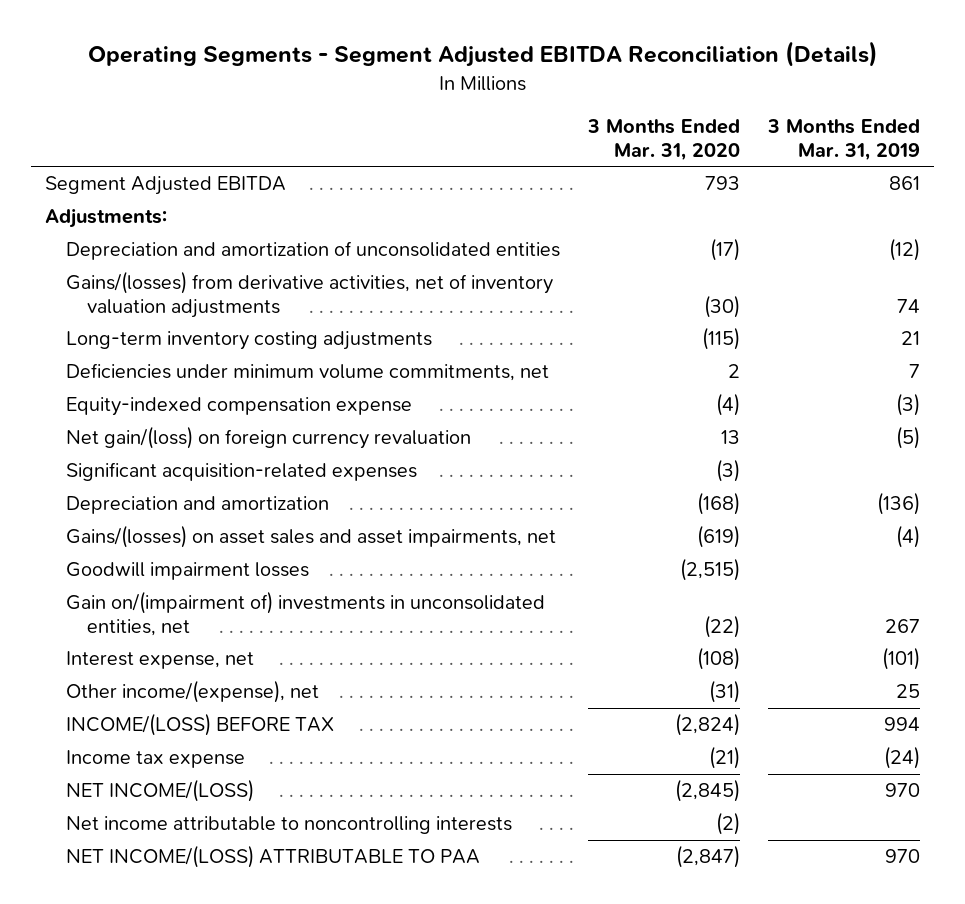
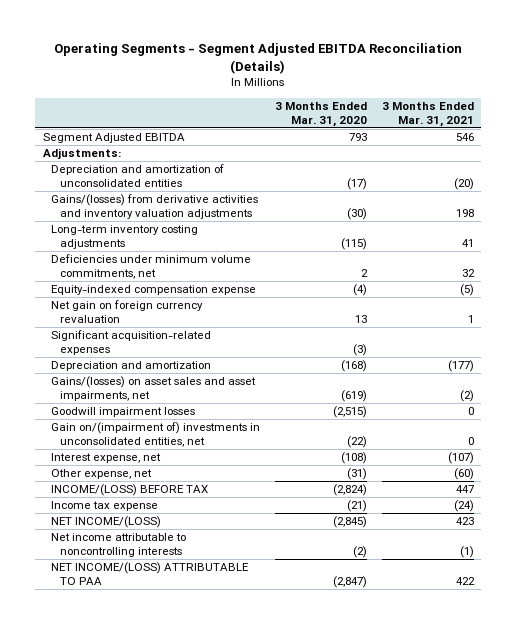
[767,119,921,161] 3 Months Ended Mar. 31, 2019 -> none
none -> [381,101,474,127] 3 Months Ended Mar. 31, 2021
[66,271,554,318] Gains/(losses) from derivative activities, net of inventory valuation adjustments -> [51,194,259,219] Gains/(losses) from derivative activities and inventory valuation adjustments
[66,426,472,450] Net gain/(loss) on foreign currency revaluation -> [51,300,204,323] Net gain on foreign currency revaluation
[66,680,320,704] Other income/(expense), net -> [51,469,153,480] Other expense, net

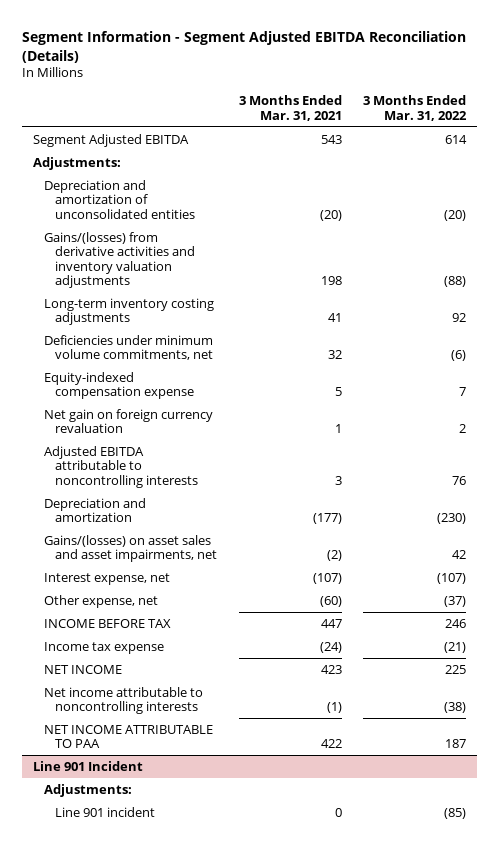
[54,43,463,74] Operating Segments - Segment Adjusted EBITDA Reconciliation (Details) -> [22,30,467,63] Segment Information - Segment Adjusted EBITDA Reconciliation (Details)
[275,101,368,127] 3 Months Ended Mar. 31, 2020 -> none
none -> [363,95,468,121] 3 Months Ended Mar. 31, 2022
[455,133,474,142] 546 -> [320,134,342,144] 543
[459,284,474,297] (5) -> [334,387,342,397] 5
[51,330,212,355] Significant acquisition-related expenses -> none
none -> [44,445,199,488] Adjusted EBITDA attributable to noncontrolling interests
[51,407,196,418] Goodwill impairment losses -> none
[51,422,261,447] Gain on/(impairment of) investments in unconsolidated entities, net -> none
[51,484,209,497] INCOME/(LOSS) BEFORE TAX -> [44,618,172,628] INCOME BEFORE TAX
[51,516,162,529] NET INCOME/(LOSS) -> [44,664,123,674] NET INCOME
[51,562,250,585] NET INCOME/(LOSS) ATTRIBUTABLE TO PAA -> [44,724,214,749] NET INCOME ATTRIBUTABLE TO PAA
none -> [33,760,144,771] Line 901 Incident
none -> [44,783,133,797] Adjustments:
none -> [55,806,156,817] Line 901 incident

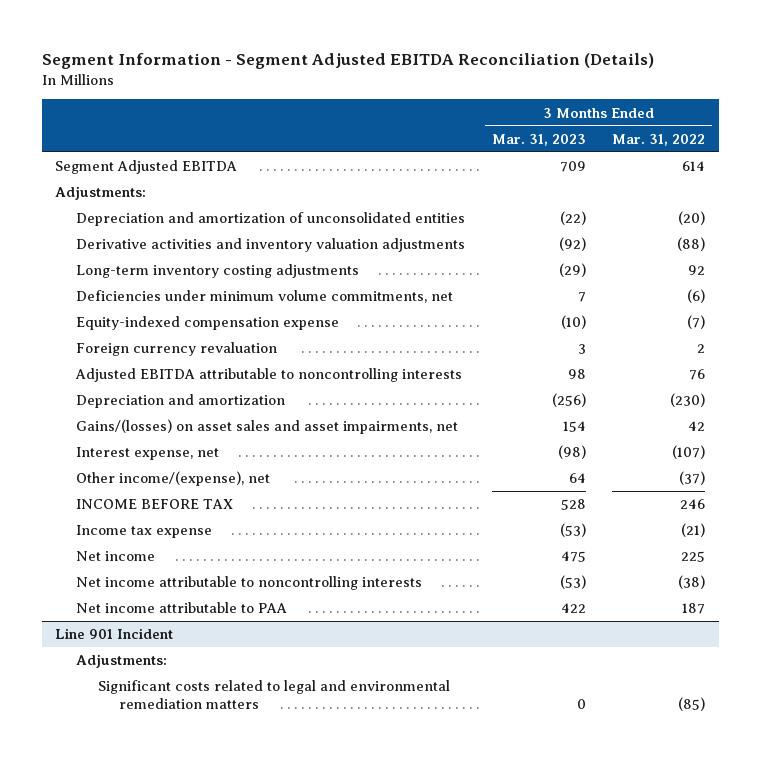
[238,95,342,121] 3 Months Ended Mar. 31, 2021 -> none
none -> [491,133,586,146] Mar. 31, 2023
[44,231,196,288] Gains/(losses) from derivative activities and inventory valuation adjustments -> [76,238,466,253] Derivative activities and inventory valuation adjustments
[459,387,467,397] 7 -> [687,315,706,330] (7)
[44,408,214,434] Net gain on foreign currency revaluation -> [76,342,278,357] Foreign currency revaluation
[44,594,159,608] Other expense, net -> [76,471,271,487] Other income/(expense), net
[44,664,123,674] NET INCOME -> [76,551,156,562] Net income
[44,724,214,749] NET INCOME ATTRIBUTABLE TO PAA -> [76,602,288,614] Net income attributable to PAA
[55,806,156,817] Line 901 incident -> [97,680,450,710] Significant costs related to legal and environmental remediation matters

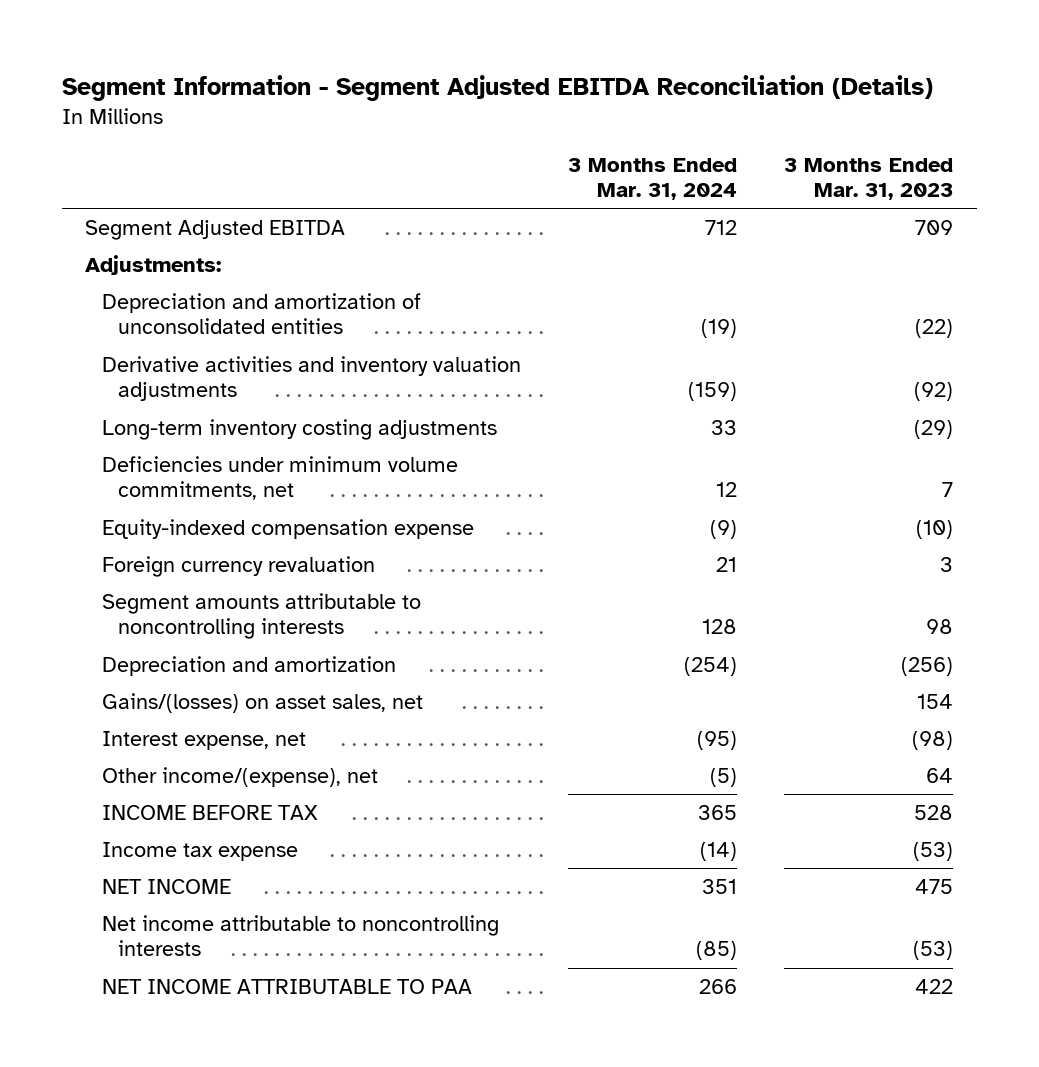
[612,133,706,146] Mar. 31, 2022 -> none
none -> [567,157,737,200] 3 Months Ended Mar. 31, 2024
[75,368,463,383] Adjusted EBITDA attributable to noncontrolling interests -> [101,592,421,640] Segment amounts attributable to noncontrolling interests
[76,419,459,435] Gains/(losses) on asset sales and asset impairments, net -> [101,692,423,713] Gains/(losses) on asset sales, net
[76,551,156,562] Net income -> [101,878,231,894] NET INCOME
[55,628,174,640] Line 901 Incident -> none
[76,654,168,669] Adjustments: -> none
[97,680,450,710] Significant costs related to legal and environmental remediation matters -> none
[76,602,288,614] Net income attributable to PAA -> [101,978,472,994] NET INCOME ATTRIBUTABLE TO PAA

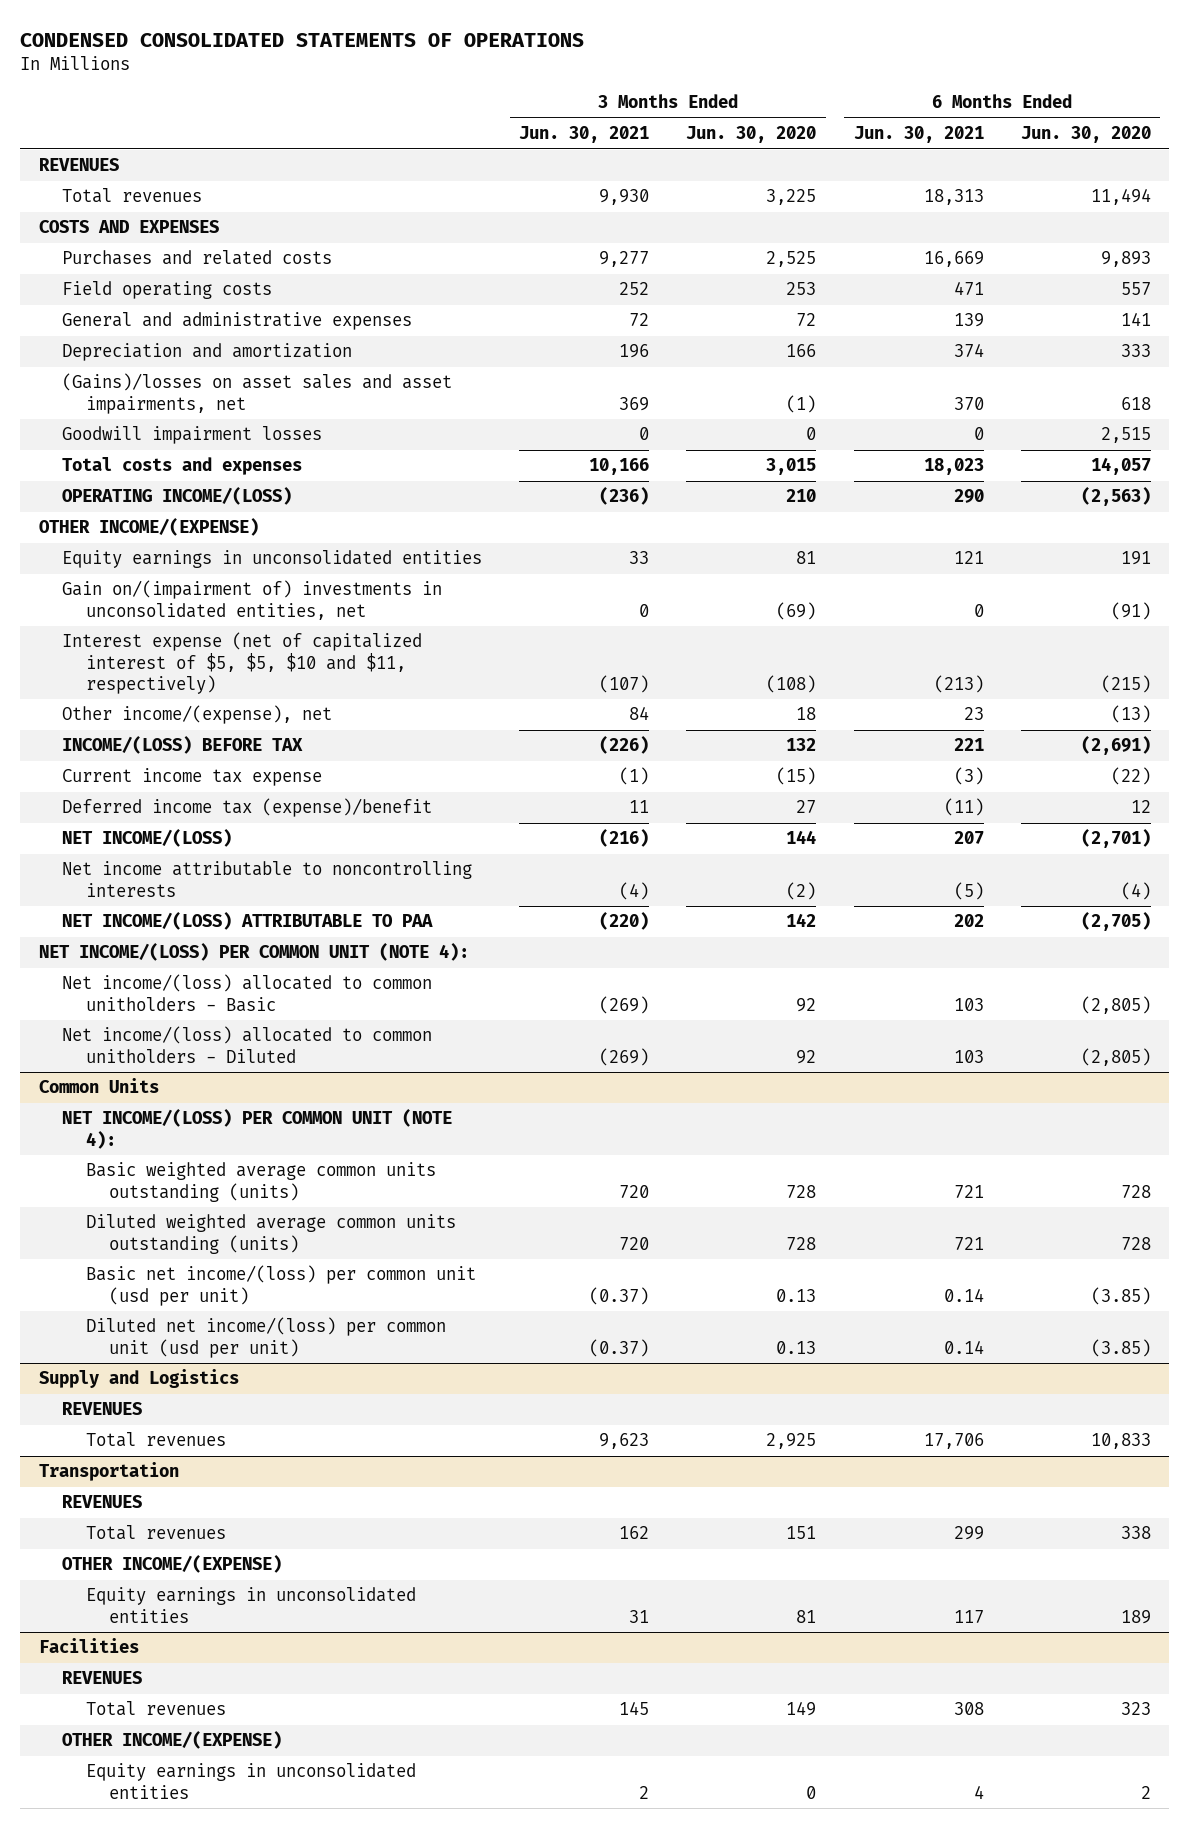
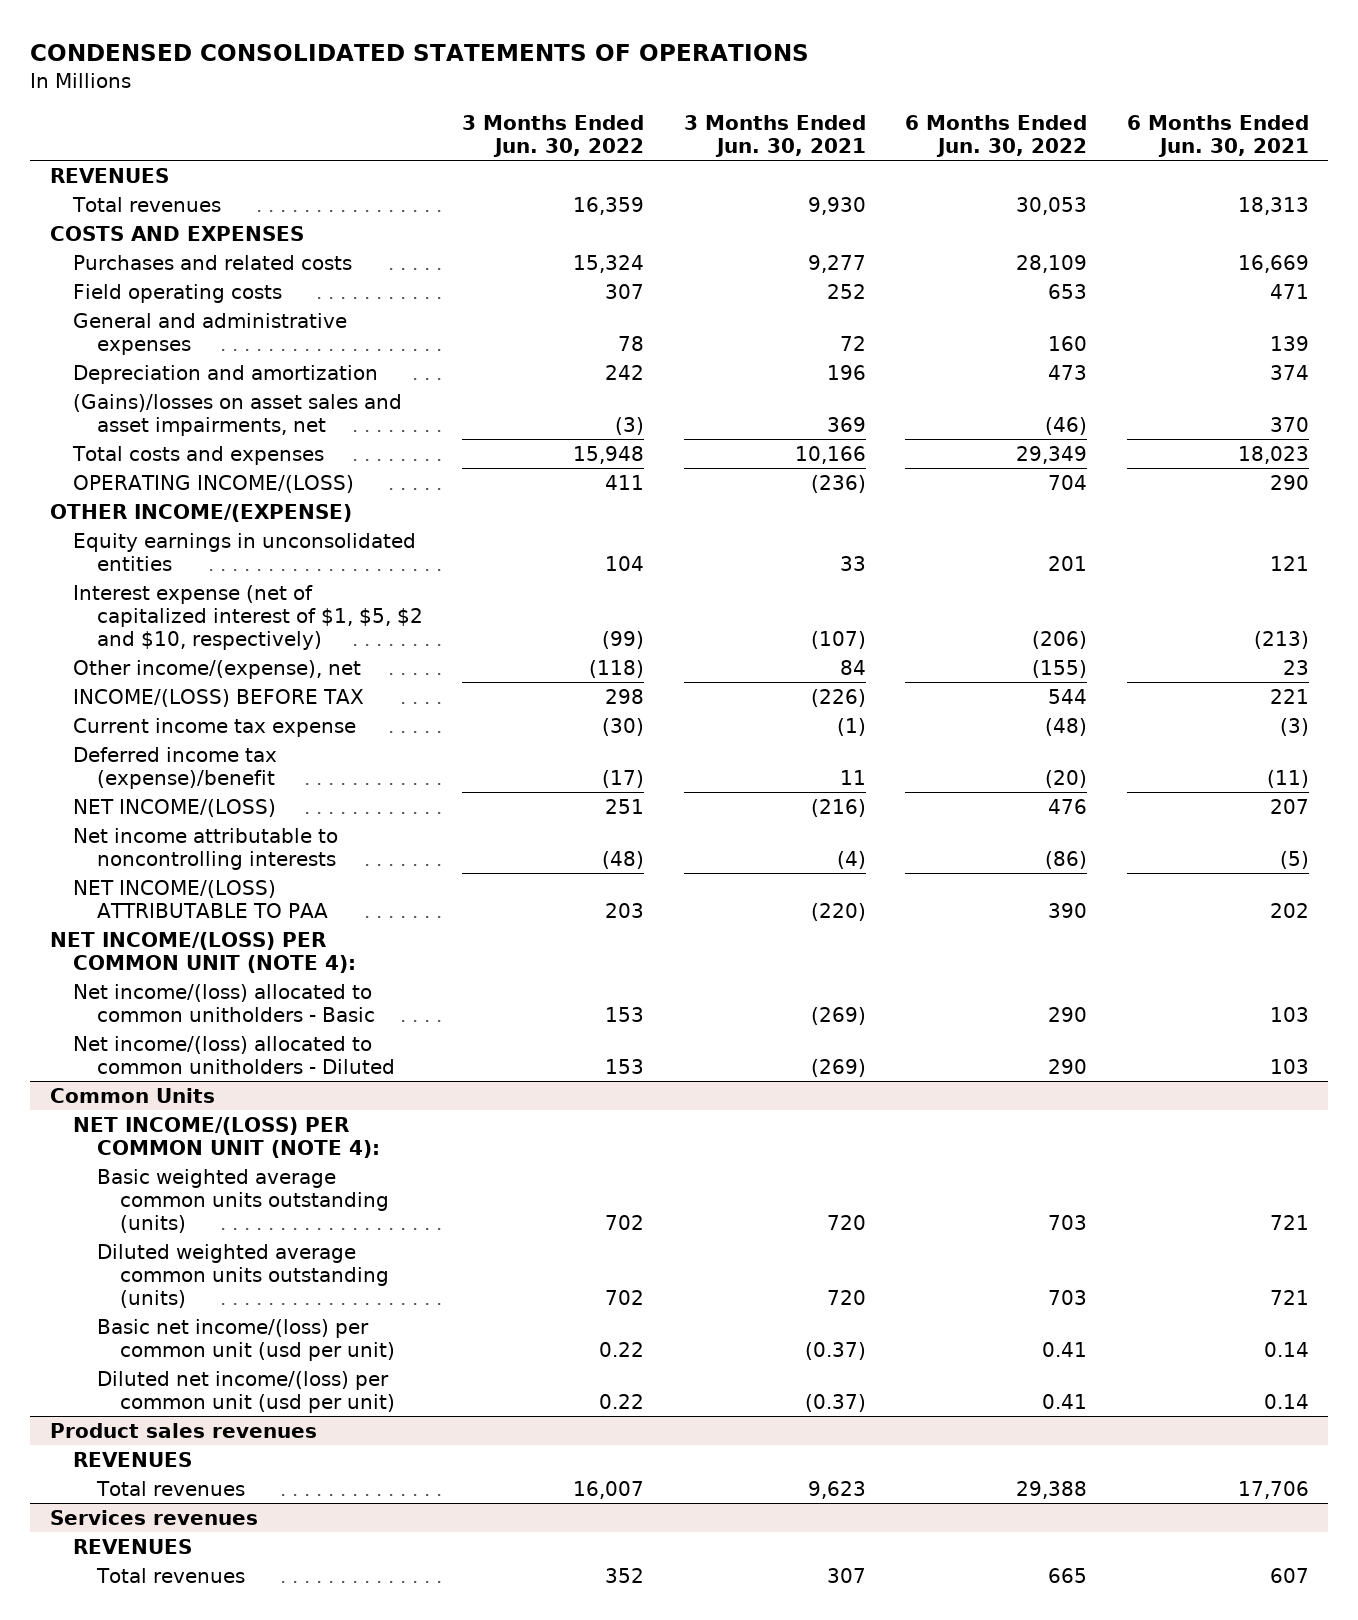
[686,126,817,144] Jun. 30, 2020 -> none
[1020,126,1151,144] Jun. 30, 2020 -> none
none -> [462,114,645,158] 3 Months Ended Jun. 30, 2022
none -> [905,114,1088,158] 6 Months Ended Jun. 30, 2022
[62,426,323,445] Goodwill impairment losses -> none
[62,580,443,620] Gain on/(impairment of) investments in unconsolidated entities, net -> none
[62,632,423,695] Interest expense (net of capitalized interest of $5, $5, $10 and $11, respectively) -> [73,584,423,651] Interest expense (net of capitalized interest of $1, $5, $2 and $10, respectively)
[38,1369,239,1389] Supply and Logistics -> none
none -> [49,1422,317,1438] Product sales revenues
[38,1462,179,1482] Transportation -> none
[62,1495,143,1509] REVENUES -> none
[85,1525,226,1541] Total revenues -> none
[62,1555,283,1574] OTHER INCOME/(EXPENSE) -> none
[85,1587,416,1623] Equity earnings in unconsolidated entities -> none
[38,1638,139,1654] Facilities -> none
none -> [49,1509,258,1525] Services revenues
[62,1731,283,1750] OTHER INCOME/(EXPENSE) -> none
[85,1763,416,1799] Equity earnings in unconsolidated entities -> none
[619,1701,650,1716] 145 -> [826,1567,866,1583] 307
[953,1702,984,1716] 308 -> [1269,1567,1309,1583] 607

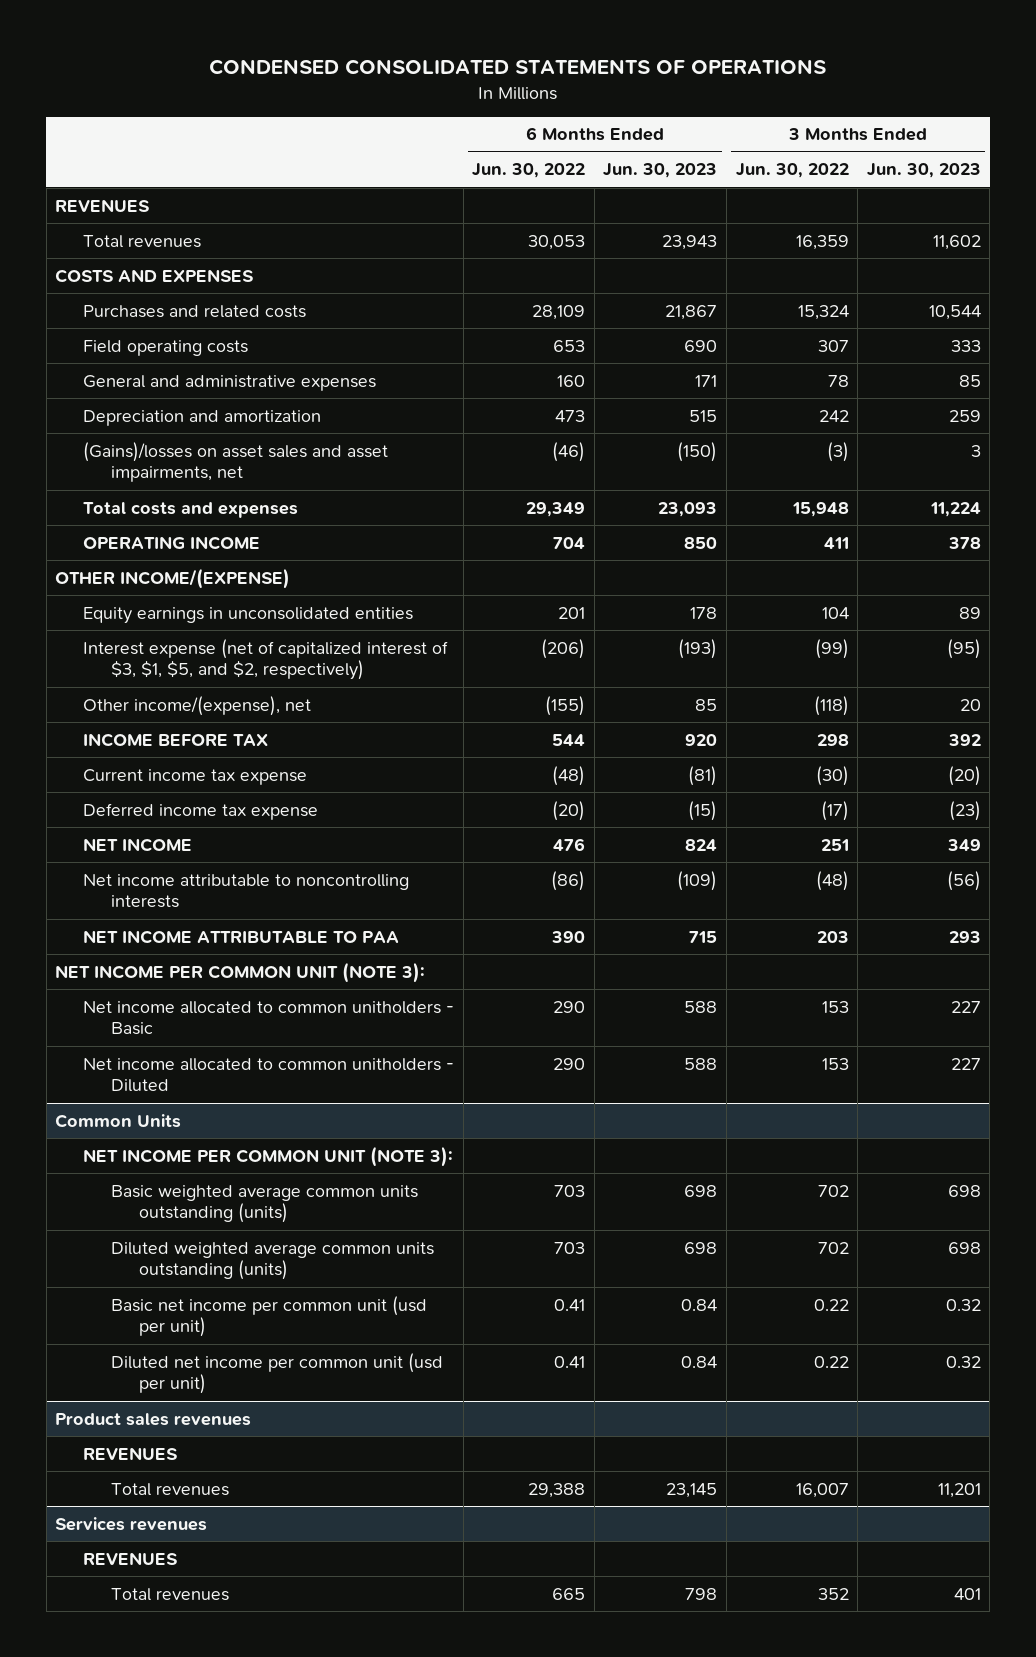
[683,114,866,158] 3 Months Ended Jun. 30, 2021 -> none
[1126,114,1309,158] 6 Months Ended Jun. 30, 2021 -> none
none -> [603,163,718,179] Jun. 30, 2023
none -> [866,163,981,179] Jun. 30, 2023
[73,474,355,493] OPERATING INCOME/(LOSS) -> [83,535,261,550] OPERATING INCOME
[73,584,423,651] Interest expense (net of capitalized interest of $1, $5, $2 and $10, respectively) -> [83,638,449,681] Interest expense (net of capitalized interest of $3, $1, $5, and $2, respectively)
[73,688,365,707] INCOME/(LOSS) BEFORE TAX -> [83,732,269,747] INCOME BEFORE TAX
[73,746,278,790] Deferred income tax (expense)/benefit -> [83,802,319,820] Deferred income tax expense
[73,798,277,817] NET INCOME/(LOSS) -> [83,837,193,852] NET INCOME
[73,879,328,919] NET INCOME/(LOSS) ATTRIBUTABLE TO PAA -> [83,929,400,944] NET INCOME ATTRIBUTABLE TO PAA
[49,931,357,974] NET INCOME/(LOSS) PER COMMON UNIT (NOTE 4): -> [55,961,426,983] NET INCOME PER COMMON UNIT (NOTE 3):
[73,983,375,1023] Net income/(loss) allocated to common unitholders - Basic -> [83,1000,455,1036] Net income allocated to common unitholders - Basic
[73,1035,395,1075] Net income/(loss) allocated to common unitholders - Diluted -> [83,1057,455,1093] Net income allocated to common unitholders - Diluted
[73,1116,380,1159] NET INCOME/(LOSS) PER COMMON UNIT (NOTE 4): -> [83,1145,454,1167] NET INCOME PER COMMON UNIT (NOTE 3):
[96,1318,396,1362] Basic net income/(loss) per common unit (usd per unit) -> [110,1295,427,1338] Basic net income per common unit (usd per unit)
[96,1370,396,1414] Diluted net income/(loss) per common unit (usd per unit) -> [110,1352,443,1395] Diluted net income per common unit (usd per unit)

